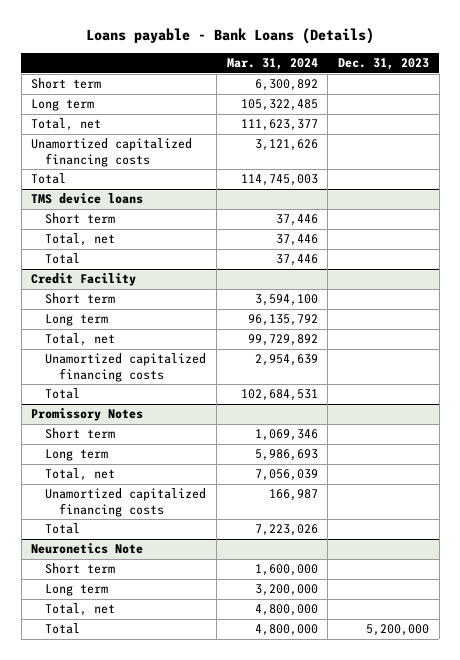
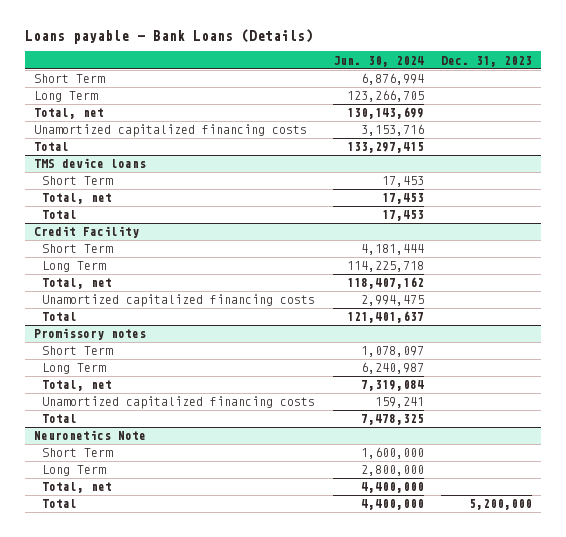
[226,58,318,71] Mar. 31, 2024 -> none
none -> [332,55,424,67] Jun. 30, 2024
[31,78,102,90] Short term -> [34,74,106,84] Short Term
[31,99,95,112] Long term -> [34,91,99,103] Long Term
[45,213,116,225] Short term -> [42,176,114,186] Short Term
[45,293,116,305] Short term -> [42,244,114,254] Short Term
[45,314,109,327] Long term -> [42,261,107,273] Long Term
[31,408,144,422] Promissory Notes -> [34,328,147,341] Promissory notes
[45,428,116,440] Short term -> [42,346,114,356] Short Term
[45,449,109,462] Long term -> [42,363,107,375] Long Term
[45,563,116,575] Short term -> [42,448,114,458] Short Term
[45,584,109,597] Long term -> [42,465,107,477] Long Term

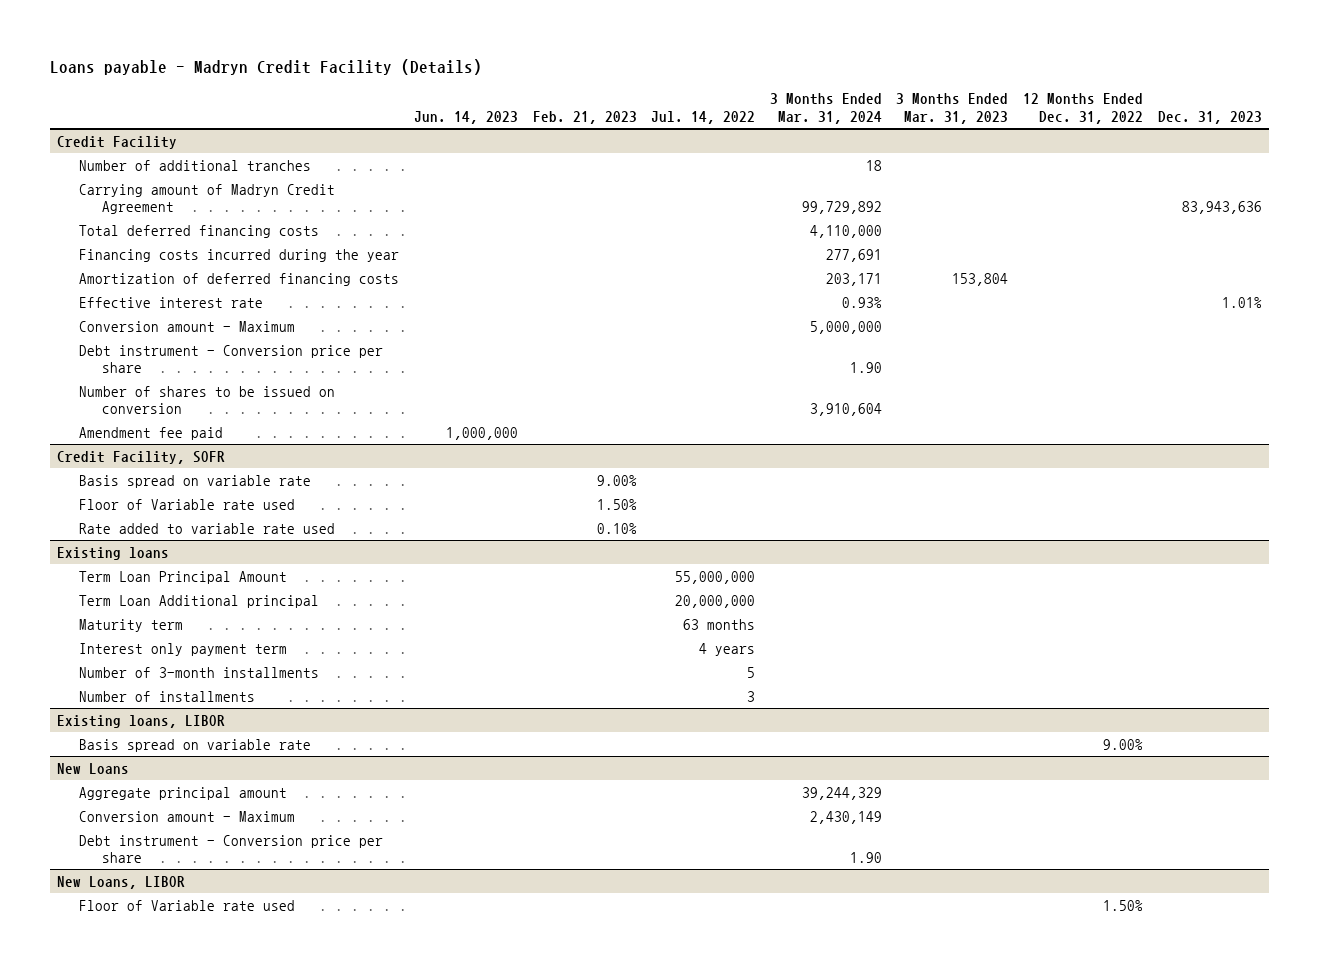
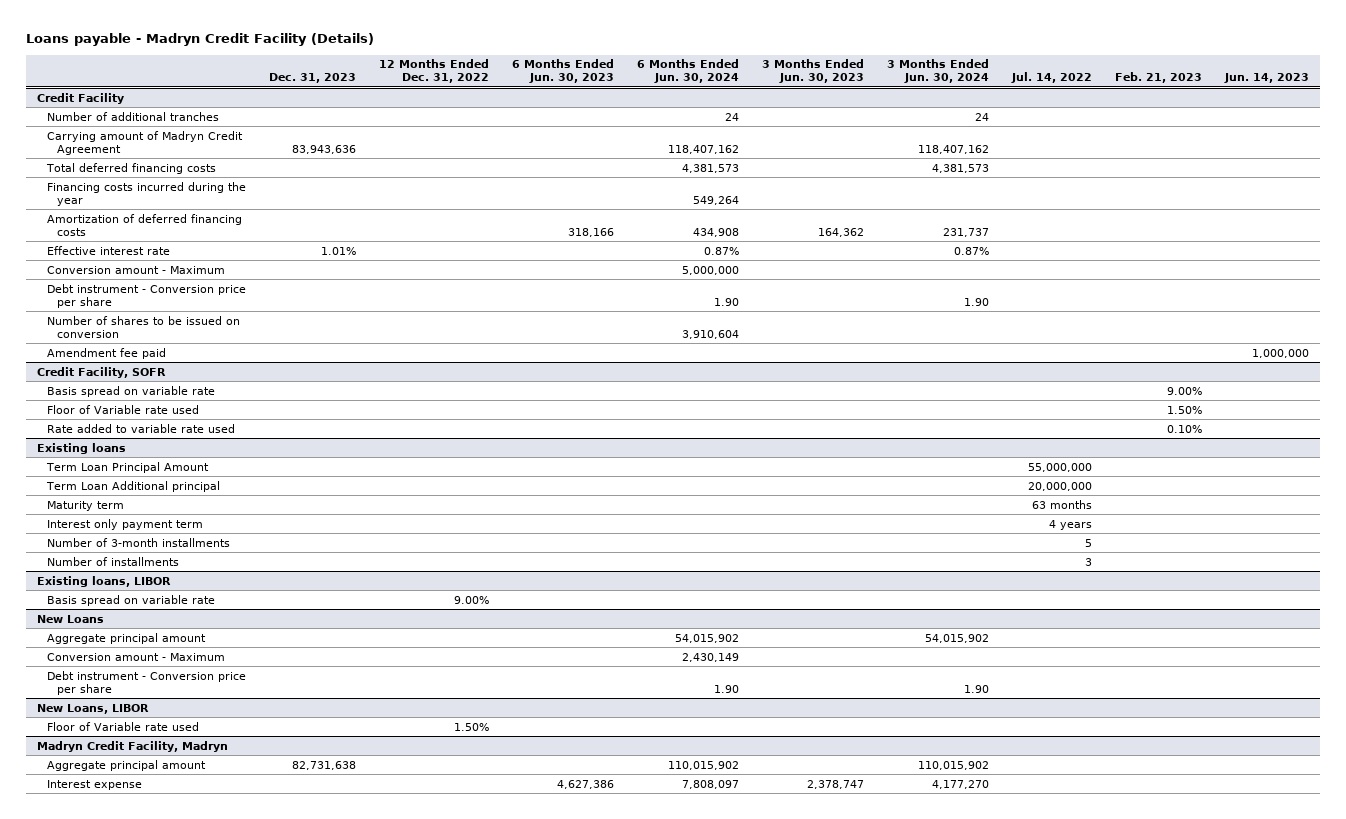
[769,93,882,124] 3 Months Ended Mar. 31, 2024 -> none
[896,93,1009,124] 3 Months Ended Mar. 31, 2023 -> none
none -> [511,59,614,84] 6 Months Ended Jun. 30, 2023
none -> [636,59,739,84] 6 Months Ended Jun. 30, 2024
none -> [761,59,864,84] 3 Months Ended Jun. 30, 2023
none -> [886,59,989,84] 3 Months Ended Jun. 30, 2024
none -> [37,740,229,752] Madryn Credit Facility, Madryn
none -> [47,759,207,771] Aggregate principal amount
none -> [47,779,143,790] Interest expense

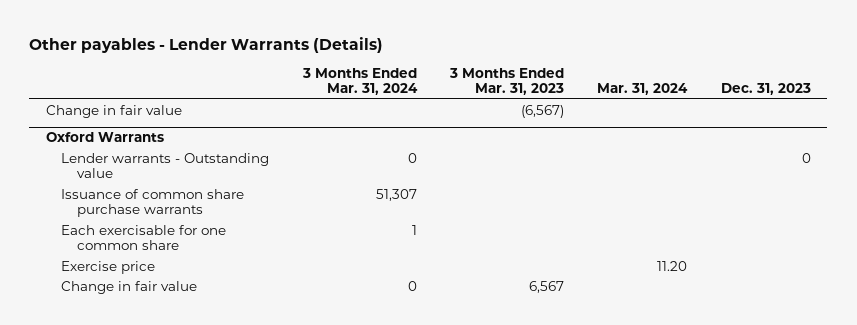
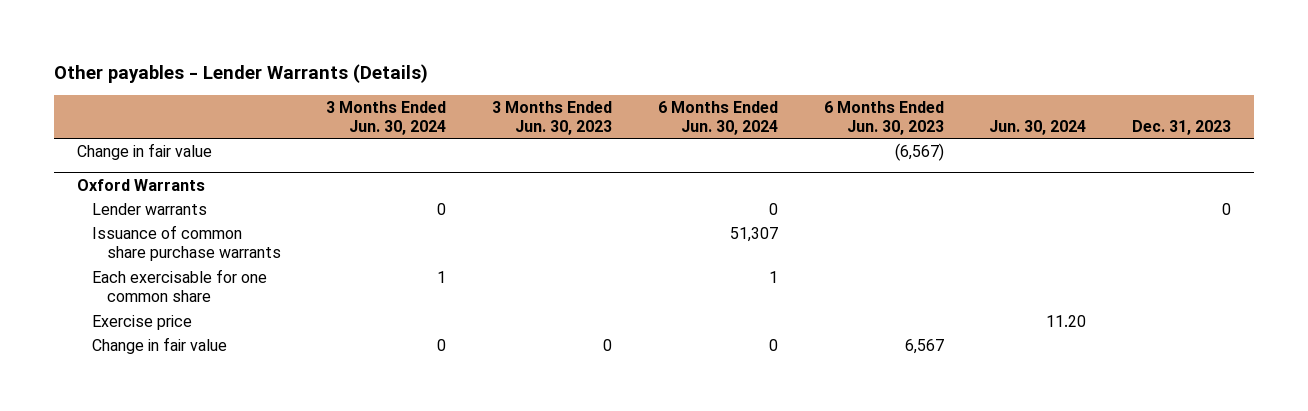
[301,67,418,96] 3 Months Ended Mar. 31, 2024 -> none
[449,67,565,96] 3 Months Ended Mar. 31, 2023 -> none
[597,83,689,96] Mar. 31, 2024 -> none
none -> [326,100,447,135] 3 Months Ended Jun. 30, 2024
none -> [492,100,613,135] 3 Months Ended Jun. 30, 2023
none -> [657,100,778,135] 6 Months Ended Jun. 30, 2024
none -> [823,100,944,135] 6 Months Ended Jun. 30, 2023
none -> [989,119,1087,135] Jun. 30, 2024
[61,152,270,179] Lender warrants - Outstanding value -> [91,202,207,215] Lender warrants

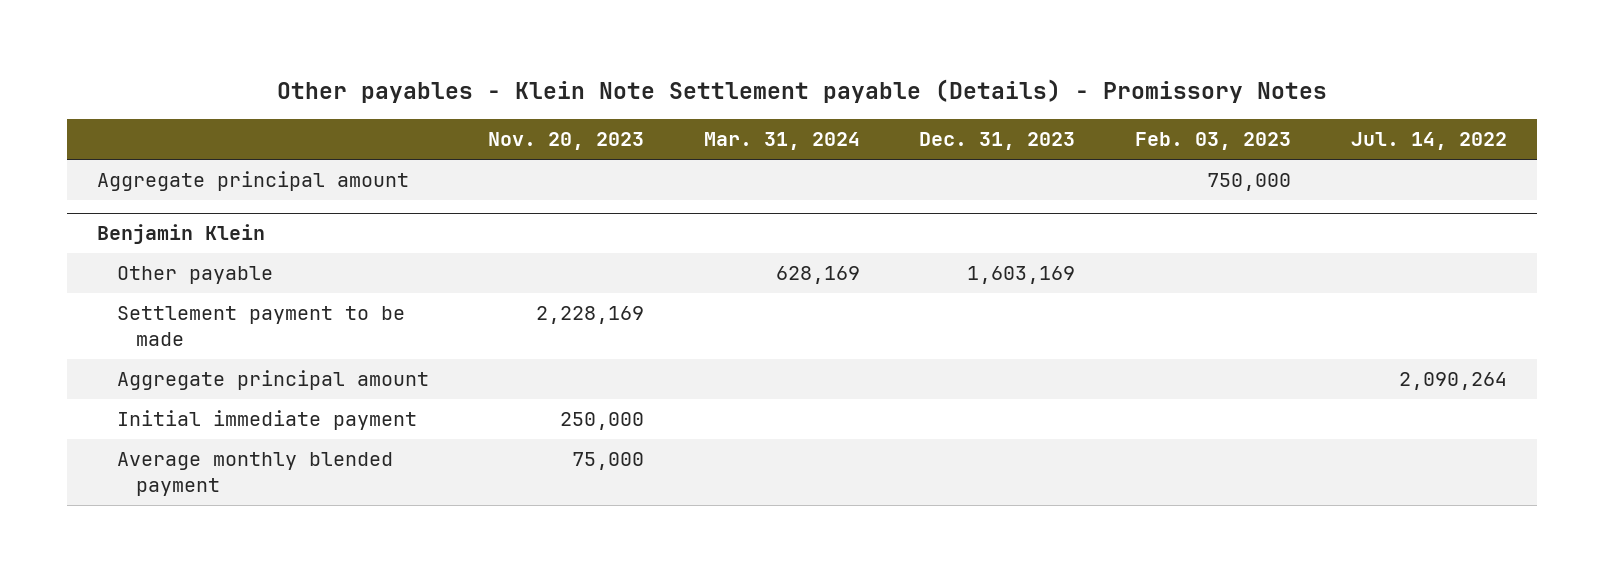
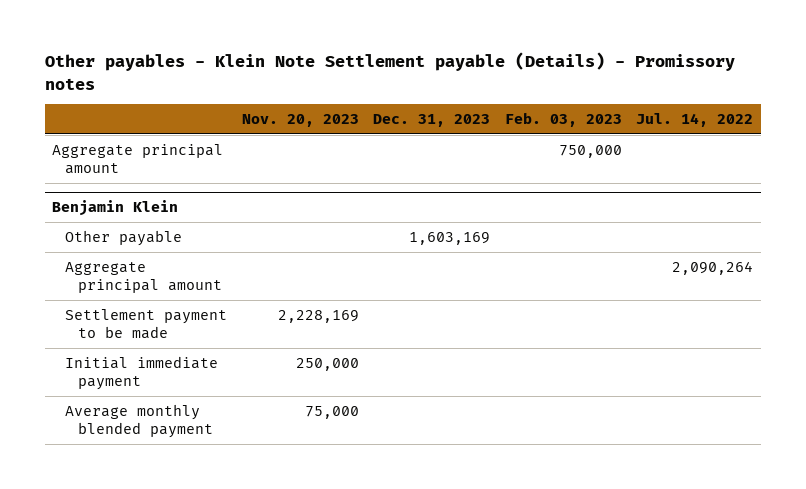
[276,78,1327,103] Other payables - Klein Note Settlement payable (Details) - Promissory Notes -> [45,52,736,90] Other payables - Klein Note Settlement payable (Details) - Promissory notes
[703,132,860,151] Mar. 31, 2024 -> none
[116,306,405,347] Settlement payment to be made -> [65,308,228,340] Settlement payment to be made

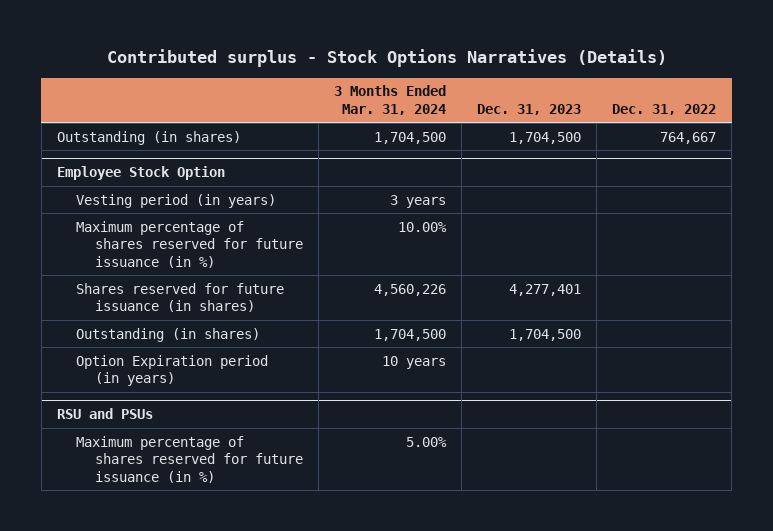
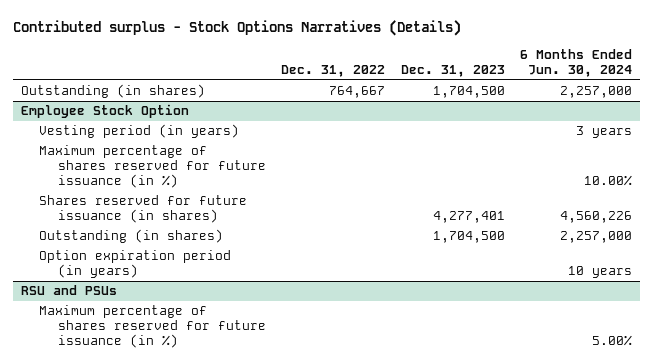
[334,85,447,116] 3 Months Ended Mar. 31, 2024 -> none
none -> [519,49,632,77] 6 Months Ended Jun. 30, 2024
[76,354,269,387] Option Expiration period (in years) -> [39,250,232,279] Option expiration period (in years)

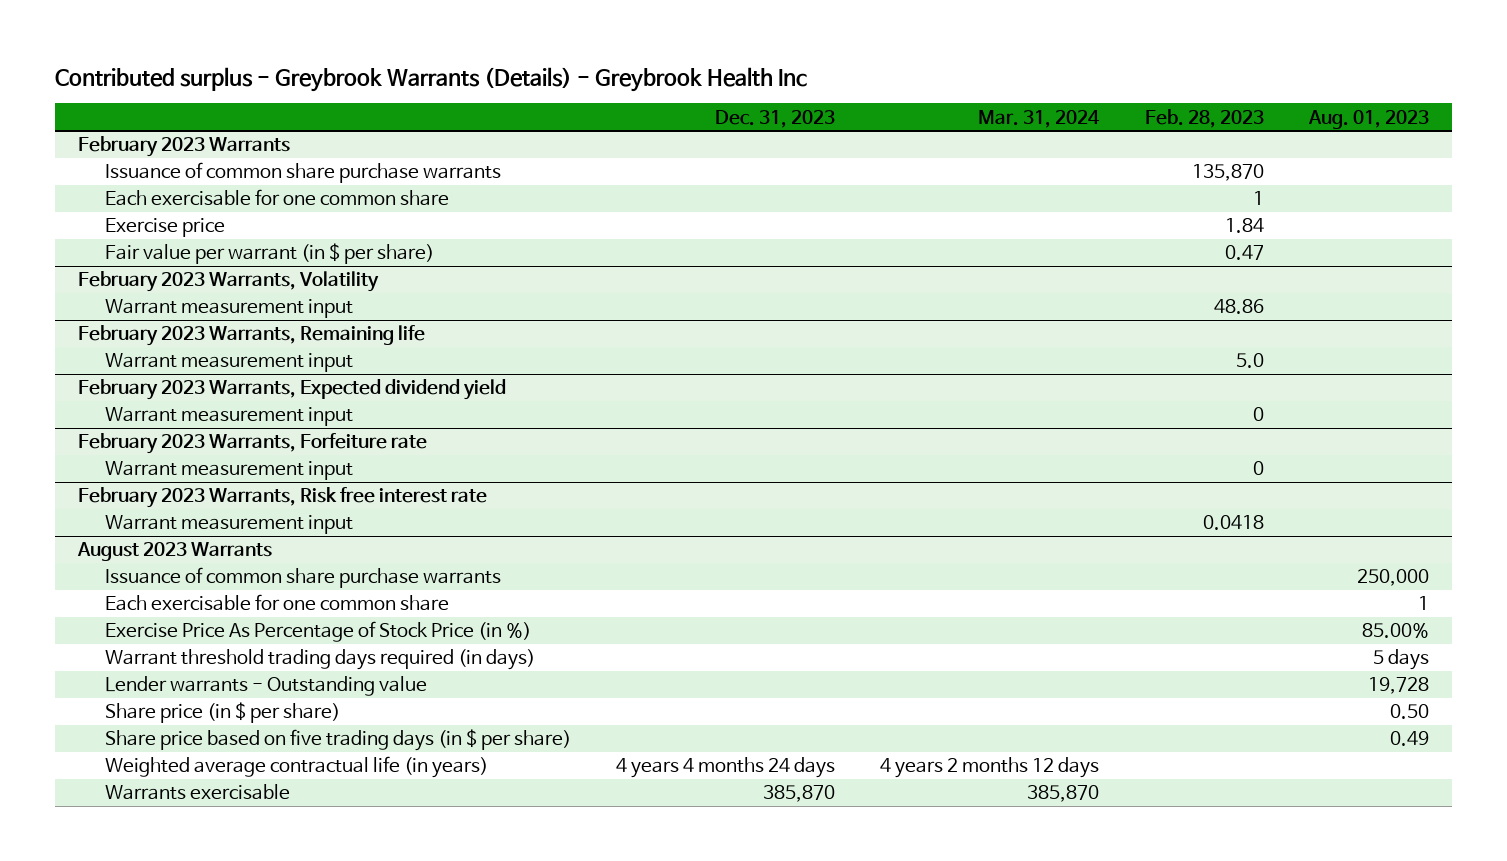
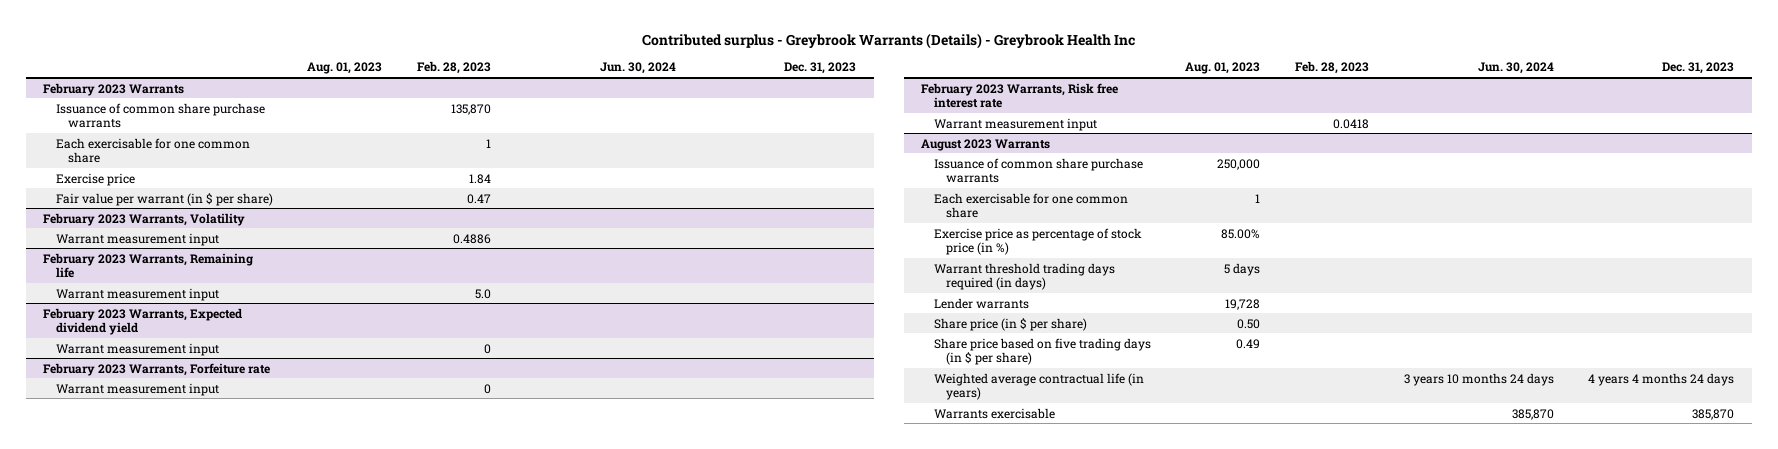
[978,109,1101,128] Mar. 31, 2024 -> none
none -> [599,62,676,75] Jun. 30, 2024
[1213,299,1264,315] 48.86 -> [452,233,491,244] 0.4886
[104,621,531,643] Exercise Price As Percentage of Stock Price (in %) -> [933,227,1142,255] Exercise price as percentage of stock price (in %)
[104,676,427,697] Lender warrants - Outstanding value -> [933,297,1029,309] Lender warrants

